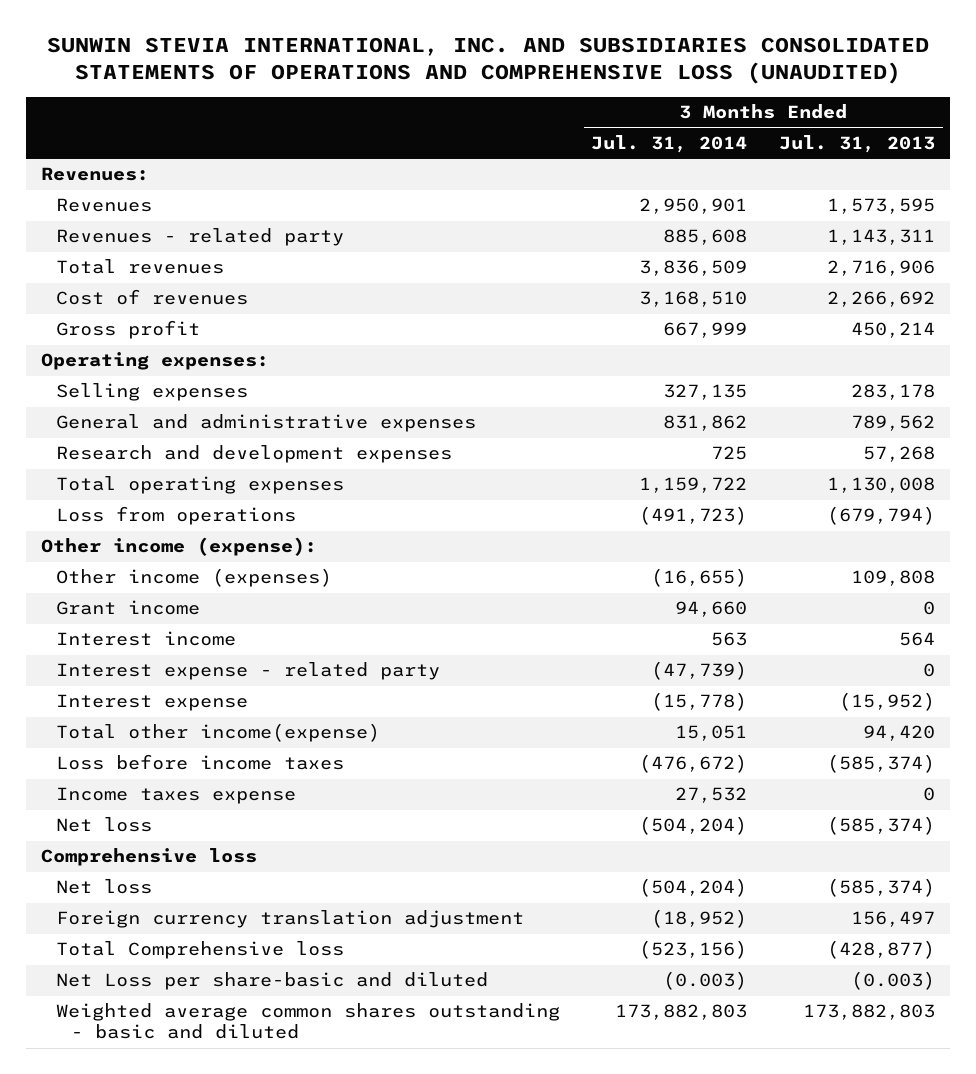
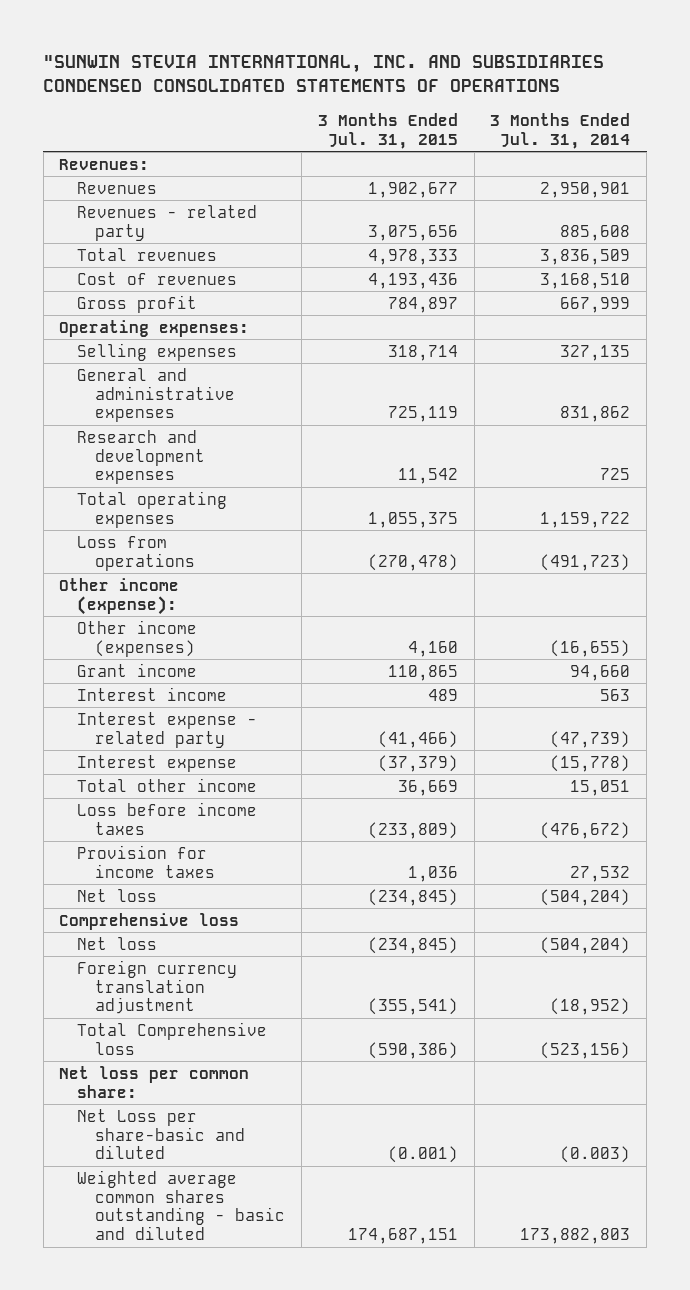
[46,37,929,85] SUNWIN STEVIA INTERNATIONAL, INC. AND SUBSIDIARIES CONSOLIDATED STATEMENTS OF OPERATIONS AND COMPREHENSIVE LOSS (UNAUDITED) -> [43,54,605,93] "SUNWIN STEVIA INTERNATIONAL, INC. AND SUBSIDIARIES CONDENSED CONSOLIDATED STATEMENTS OF OPERATIONS
[778,134,935,153] Jul. 31, 2013 -> none
none -> [317,112,458,149] 3 Months Ended Jul. 31, 2015
[56,723,381,743] Total other income(expense) -> [77,777,258,792] Total other income
[56,787,297,805] Income taxes expense -> [77,844,216,878] Provision for income taxes
none -> [59,1065,250,1098] Net loss per common share:

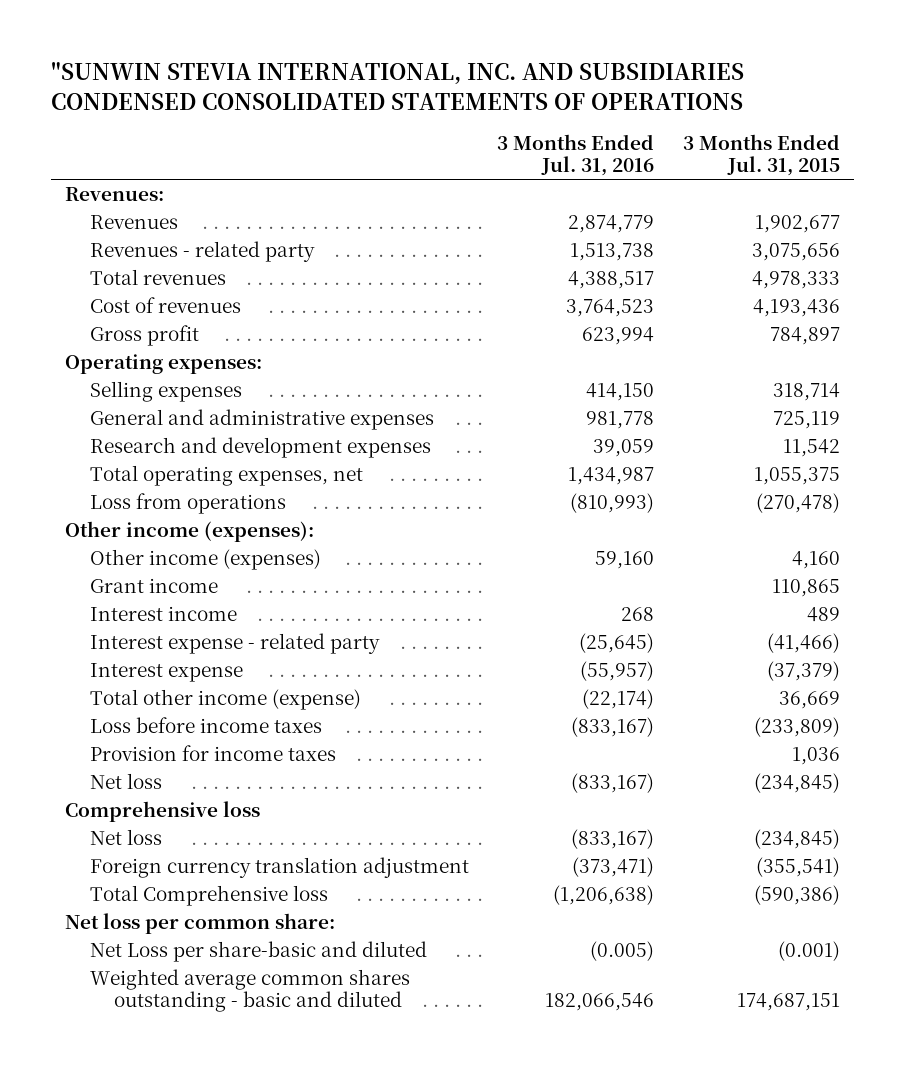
[490,112,631,149] 3 Months Ended Jul. 31, 2014 -> none
none -> [497,133,655,177] 3 Months Ended Jul. 31, 2016
[77,490,228,528] Total operating expenses -> [89,464,363,486] Total operating expenses, net
[59,577,180,615] Other income (expense): -> [65,520,315,542] Other income (expenses):
[77,777,258,792] Total other income -> [89,688,361,710] Total other income (expense)

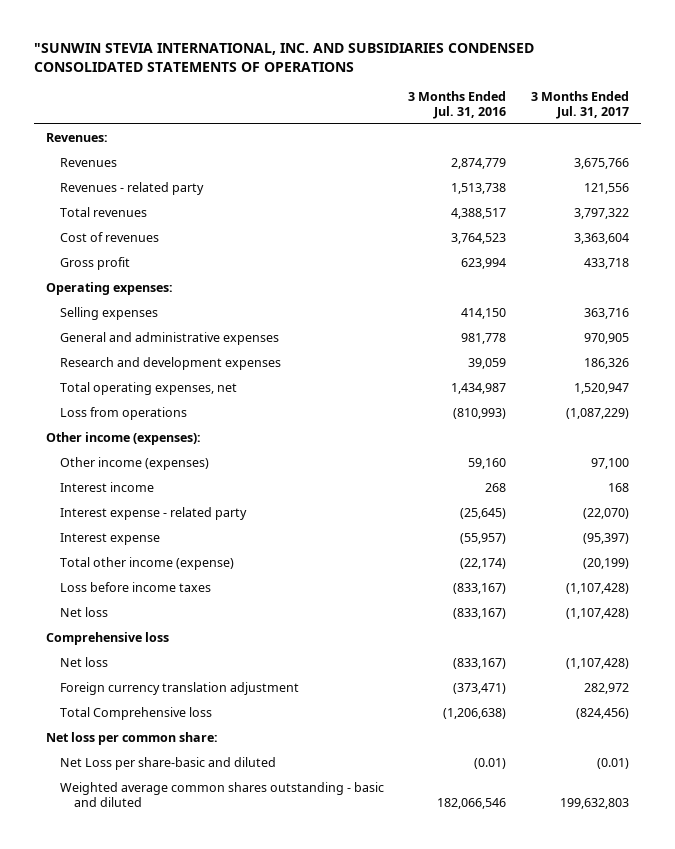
[682,133,840,177] 3 Months Ended Jul. 31, 2015 -> none
none -> [530,90,629,119] 3 Months Ended Jul. 31, 2017
[89,577,218,593] Grant income -> none
[89,744,336,761] Provision for income taxes -> none
[590,940,655,961] (0.005) -> [474,757,507,769] (0.01)

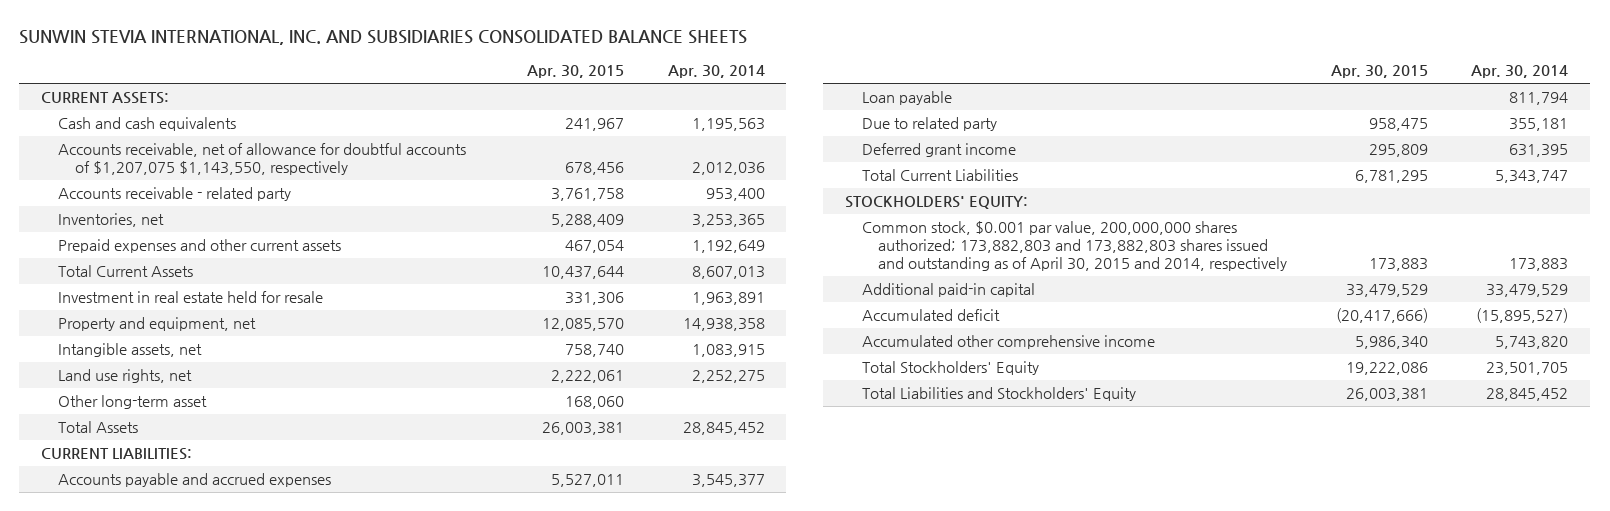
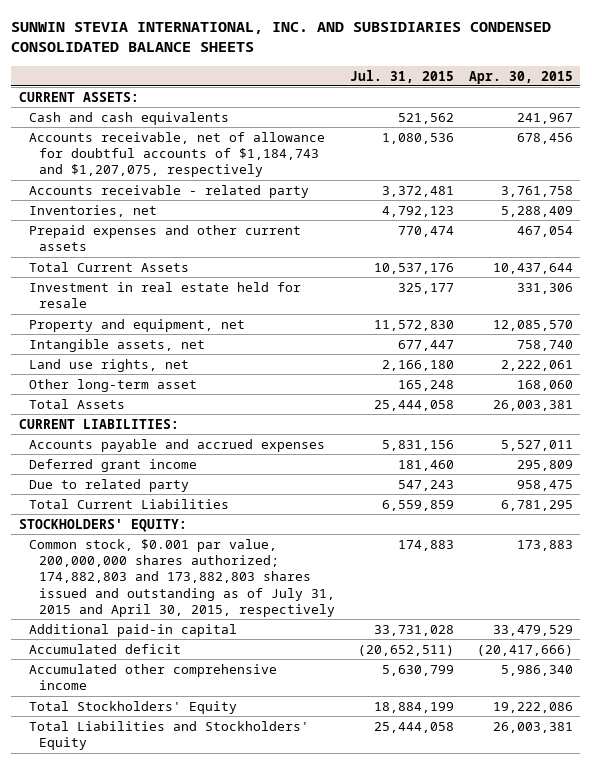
[19,30,748,46] SUNWIN STEVIA INTERNATIONAL, INC. AND SUBSIDIARIES CONSOLIDATED BALANCE SHEETS -> [11,21,552,53] SUNWIN STEVIA INTERNATIONAL, INC. AND SUBSIDIARIES CONDENSED CONSOLIDATED BALANCE SHEETS
[667,65,765,79] Apr. 30, 2014 -> none
none -> [350,69,455,83] Jul. 31, 2015
[57,143,466,176] Accounts receivable, net of allowance for doubtful accounts of $1,207,075 $1,143,550, respectively -> [29,131,326,178] Accounts receivable, net of allowance for doubtful accounts of $1,184,743 and $1,207,075, respectively
[861,91,952,106] Loan payable -> none
[861,117,997,132] Due to related party -> [29,478,190,492] Due to related party
[861,221,1288,271] Common stock, $0.001 par value, 200,000,000 shares authorized; 173,882,803 and 173,882,803 shares issued and outstanding as of April 30, 2015 and 2014, respectively -> [29,538,336,617] Common stock, $0.001 par value, 200,000,000 shares authorized; 174,882,803 and 173,882,803 shares issued and outstanding as of July 31, 2015 and April 30, 2015, respectively

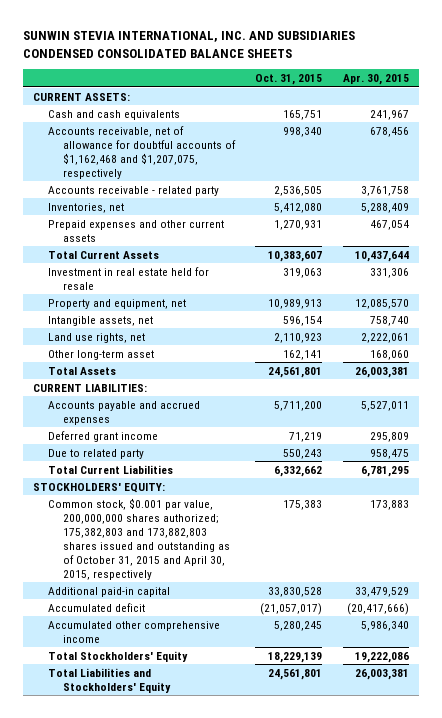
[350,69,455,83] Jul. 31, 2015 -> none
none -> [255,74,323,86] Oct. 31, 2015
[29,131,326,178] Accounts receivable, net of allowance for doubtful accounts of $1,184,743 and $1,207,075, respectively -> [48,125,237,179] Accounts receivable, net of allowance for doubtful accounts of $1,162,468 and $1,207,075, respectively
[29,538,336,617] Common stock, $0.001 par value, 200,000,000 shares authorized; 174,882,803 and 173,882,803 shares issued and outstanding as of July 31, 2015 and April 30, 2015, respectively -> [48,497,231,580] Common stock, $0.001 par value, 200,000,000 shares authorized; 175,382,803 and 173,882,803 shares issued and outstanding as of October 31, 2015 and April 30, 2015, respectively

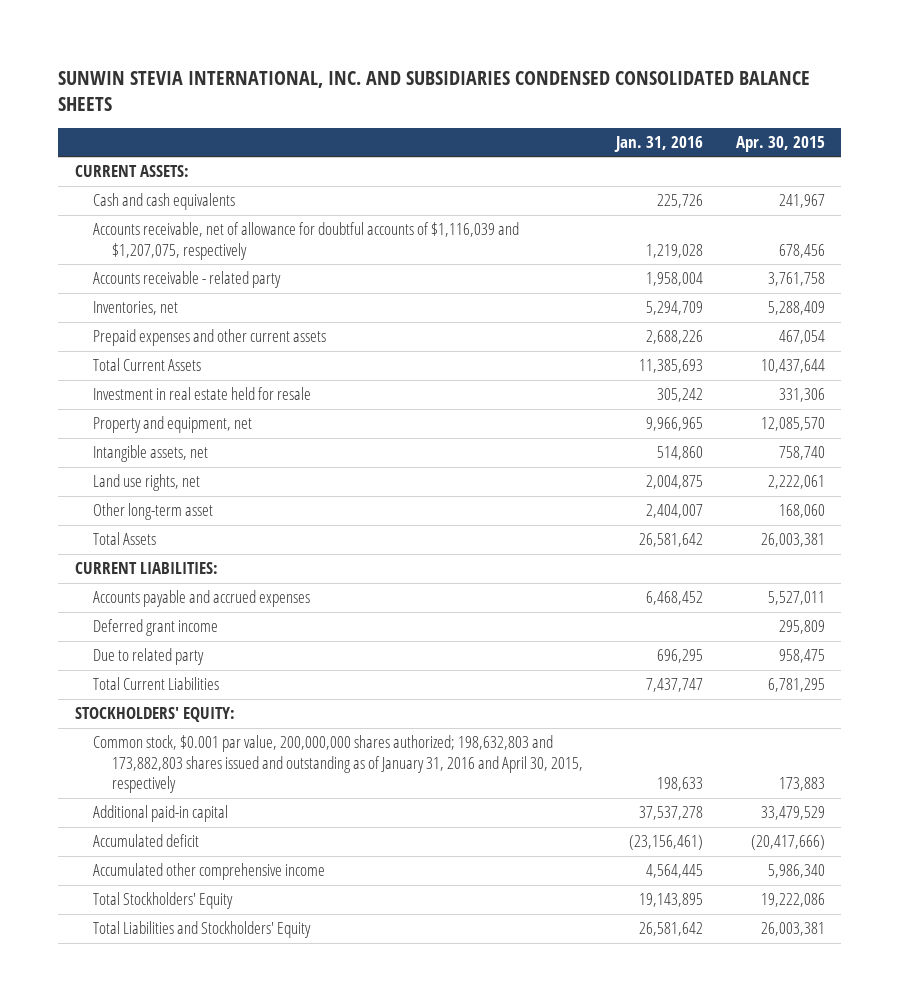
[255,74,323,86] Oct. 31, 2015 -> none
none -> [613,135,703,152] Jan. 31, 2016
[48,125,237,179] Accounts receivable, net of allowance for doubtful accounts of $1,162,468 and $1,207,075, respectively -> [93,222,520,260] Accounts receivable, net of allowance for doubtful accounts of $1,116,039 and $1,207,075, respectively
[48,497,231,580] Common stock, $0.001 par value, 200,000,000 shares authorized; 175,382,803 and 173,882,803 shares issued and outstanding as of October 31, 2015 and April 30, 2015, respectively -> [93,735,584,794] Common stock, $0.001 par value, 200,000,000 shares authorized; 198,632,803 and 173,882,803 shares issued and outstanding as of January 31, 2016 and April 30, 2015, respectively

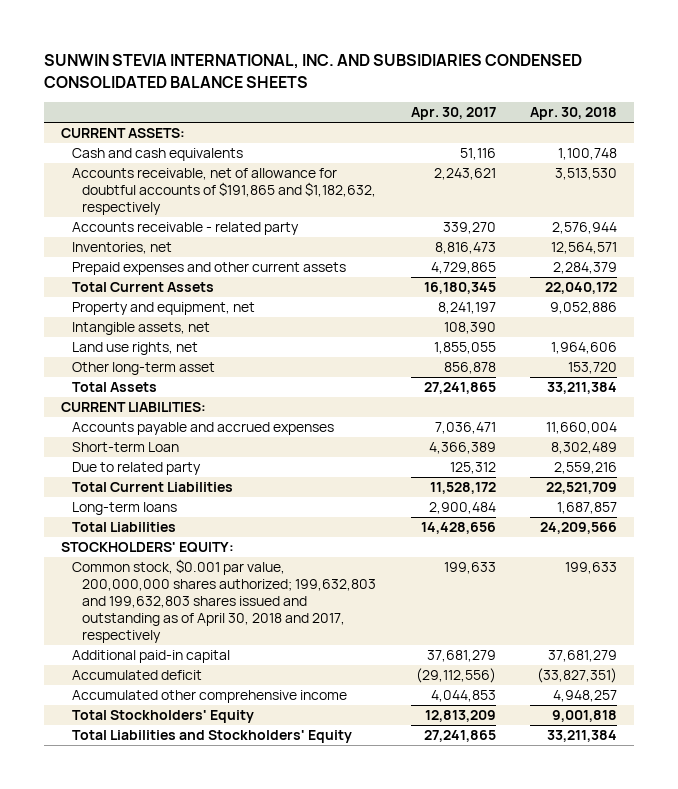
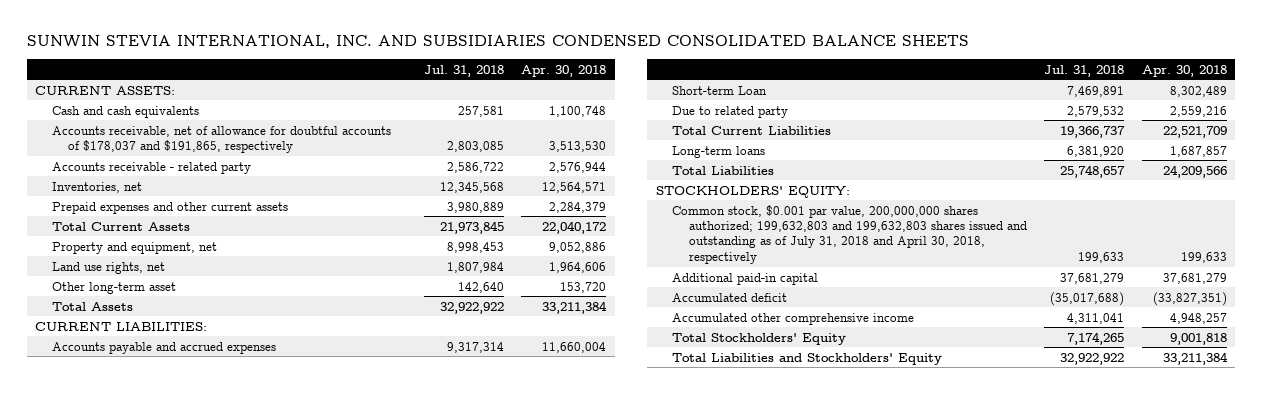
[410,106,496,120] Apr. 30, 2017 -> none
none -> [423,64,504,77] Jul. 31, 2018
[71,168,377,216] Accounts receivable, net of allowance for doubtful accounts of $191,865 and $1,182,632, respectively -> [51,125,391,154] Accounts receivable, net of allowance for doubtful accounts of $178,037 and $191,865, respectively
[71,322,210,336] Intangible assets, net -> none
[71,559,377,644] Common stock, $0.001 par value, 200,000,000 shares authorized; 199,632,803 and 199,632,803 shares issued and outstanding as of April 30, 2018 and 2017, respectively -> [672,204,1027,264] Common stock, $0.001 par value, 200,000,000 shares authorized; 199,632,803 and 199,632,803 shares issued and outstanding as of July 31, 2018 and April 30, 2018, respectively

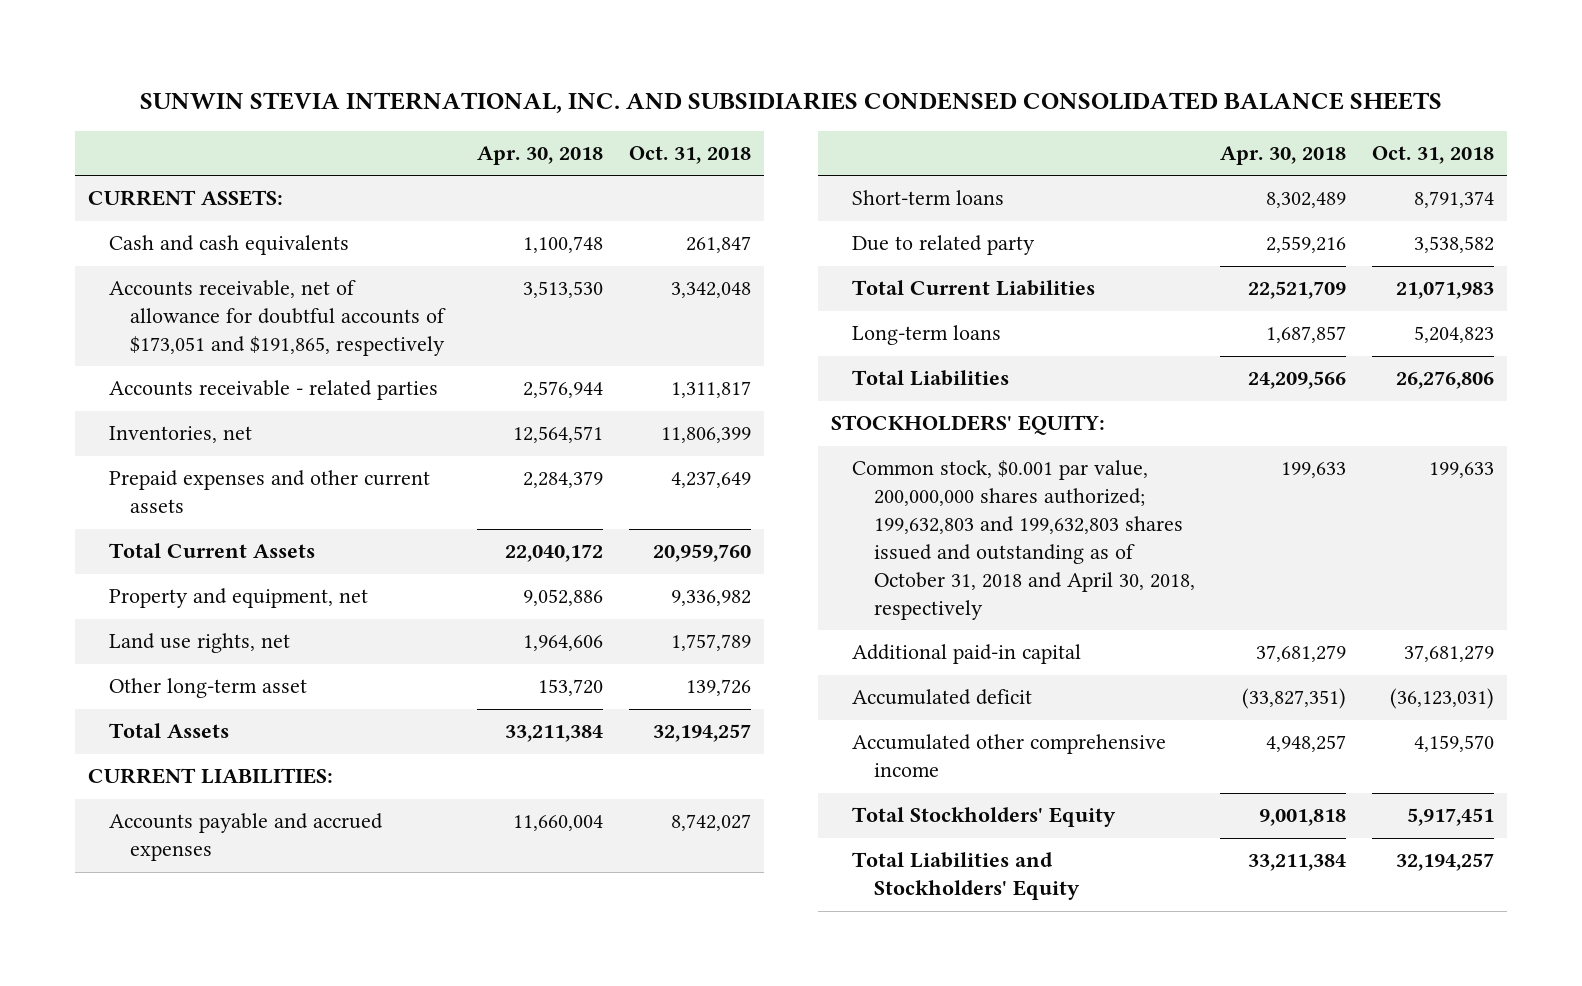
[423,64,504,77] Jul. 31, 2018 -> none
none -> [628,146,751,165] Oct. 31, 2018
[51,125,391,154] Accounts receivable, net of allowance for doubtful accounts of $178,037 and $191,865, respectively -> [109,280,447,357] Accounts receivable, net of allowance for doubtful accounts of $173,051 and $191,865, respectively
[51,161,251,174] Accounts receivable - related party -> [109,380,439,401] Accounts receivable - related parties
[672,85,768,95] Short-term Loan -> [852,190,1005,206] Short-term loans
[672,204,1027,264] Common stock, $0.001 par value, 200,000,000 shares authorized; 199,632,803 and 199,632,803 shares issued and outstanding as of July 31, 2018 and April 30, 2018, respectively -> [852,460,1195,620] Common stock, $0.001 par value, 200,000,000 shares authorized; 199,632,803 and 199,632,803 shares issued and outstanding as of October 31, 2018 and April 30, 2018, respectively

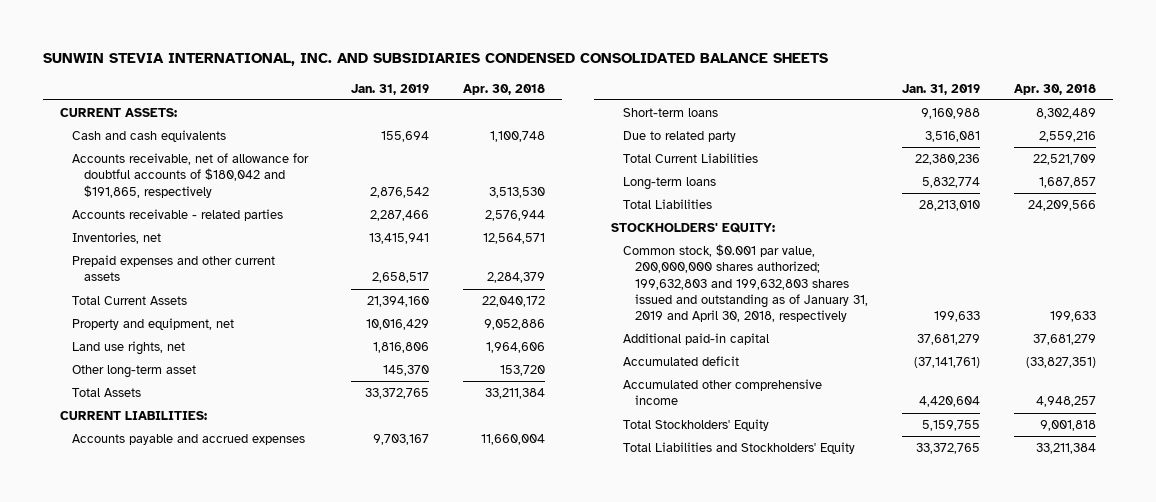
[628,146,751,165] Oct. 31, 2018 -> none
none -> [350,83,429,95] Jan. 31, 2019
[109,280,447,357] Accounts receivable, net of allowance for doubtful accounts of $173,051 and $191,865, respectively -> [72,153,310,198] Accounts receivable, net of allowance for doubtful accounts of $180,042 and $191,865, respectively
[852,460,1195,620] Common stock, $0.001 par value, 200,000,000 shares authorized; 199,632,803 and 199,632,803 shares issued and outstanding as of October 31, 2018 and April 30, 2018, respectively -> [622,244,868,322] Common stock, $0.001 par value, 200,000,000 shares authorized; 199,632,803 and 199,632,803 shares issued and outstanding as of January 31, 2019 and April 30, 2018, respectively

